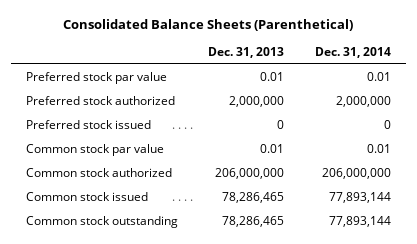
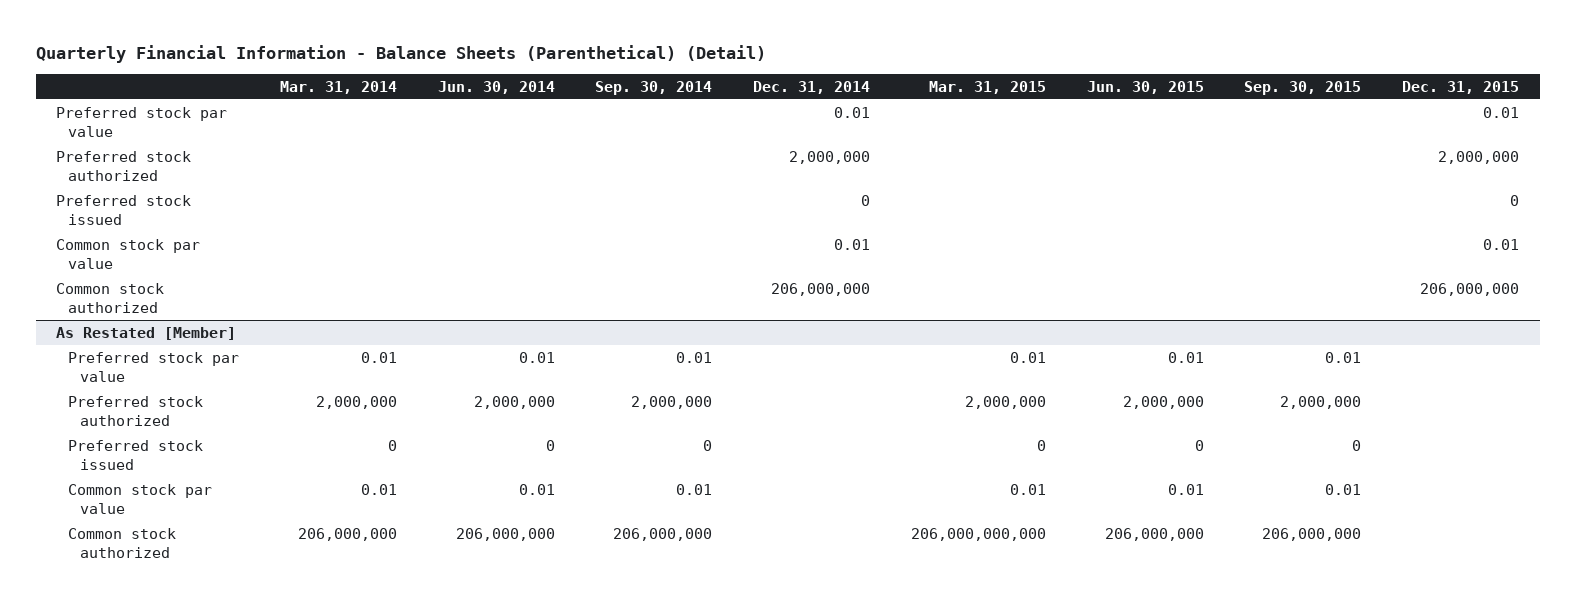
[63,18,354,31] Consolidated Balance Sheets (Parenthetical) -> [35,45,766,64] Quarterly Financial Information - Balance Sheets (Parenthetical) (Detail)
[208,47,285,59] Dec. 31, 2013 -> none
none -> [279,80,397,94] Mar. 31, 2014
none -> [437,80,555,94] Jun. 30, 2014
none -> [595,80,713,95] Sep. 30, 2014
none -> [928,80,1046,94] Mar. 31, 2015
none -> [1086,80,1204,94] Jun. 30, 2015
none -> [1244,80,1362,95] Sep. 30, 2015
none -> [1402,80,1520,94] Dec. 31, 2015
[25,192,148,202] Common stock issued -> none
[25,216,178,229] Common stock outstanding -> none
none -> [56,326,237,340] As Restated [Member]
none -> [67,351,239,383] Preferred stock par value
none -> [67,395,203,427] Preferred stock authorized
none -> [67,439,203,471] Preferred stock issued
none -> [67,483,212,515] Common stock par value
none -> [67,527,176,559] Common stock authorized

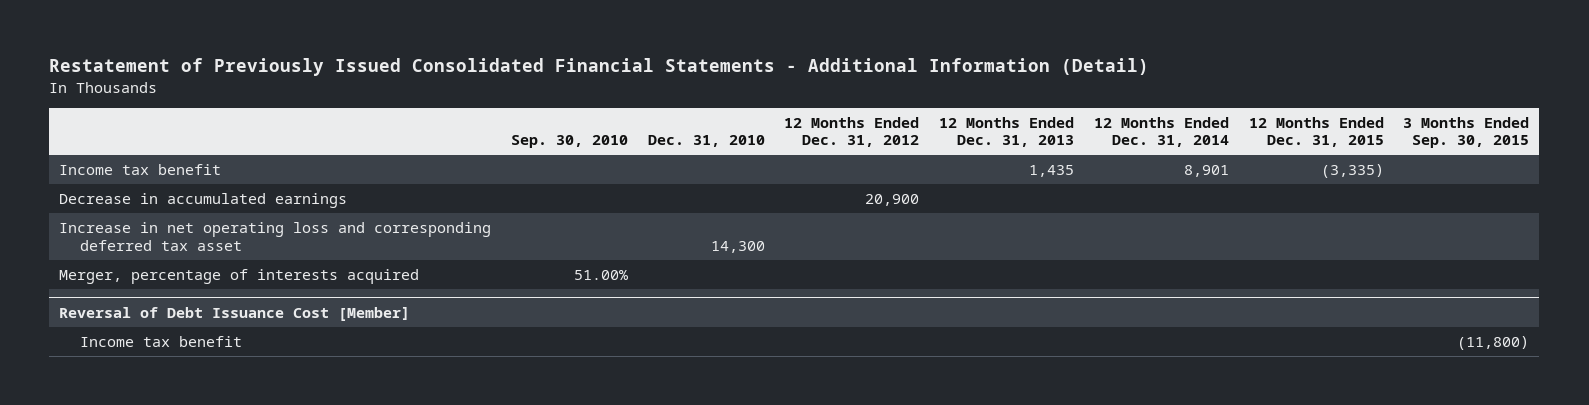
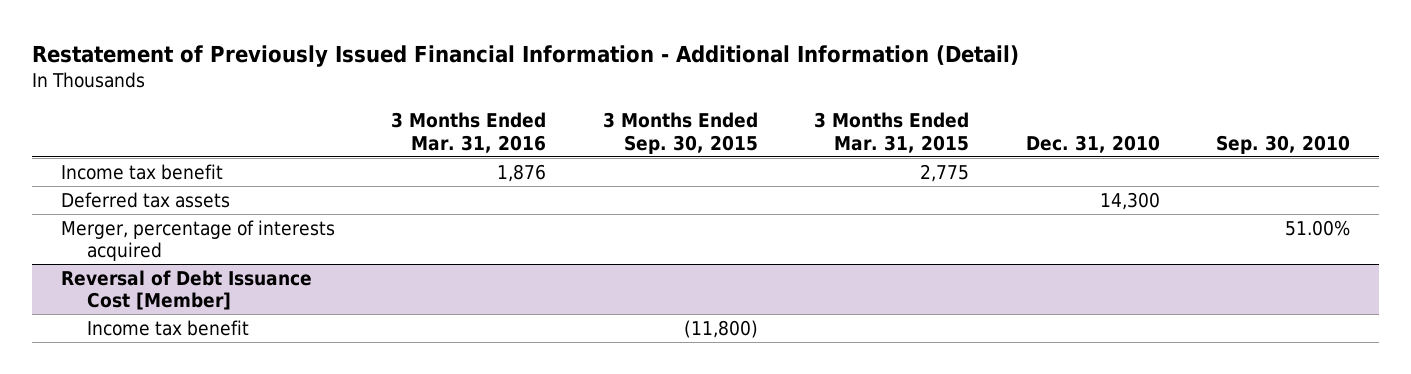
[49,58,1150,77] Restatement of Previously Issued Consolidated Financial Statements - Additional Information (Detail) -> [32,44,1020,67] Restatement of Previously Issued Financial Information - Additional Information (Detail)
[784,116,920,148] 12 Months Ended Dec. 31, 2012 -> none
[939,116,1075,148] 12 Months Ended Dec. 31, 2013 -> none
[1093,116,1229,148] 12 Months Ended Dec. 31, 2014 -> none
[1248,116,1384,148] 12 Months Ended Dec. 31, 2015 -> none
none -> [391,112,547,153] 3 Months Ended Mar. 31, 2016
none -> [814,112,970,153] 3 Months Ended Mar. 31, 2015
[59,192,348,208] Decrease in accumulated earnings -> none
[59,221,492,251] Increase in net operating loss and corresponding deferred tax asset -> [60,191,230,208] Deferred tax assets

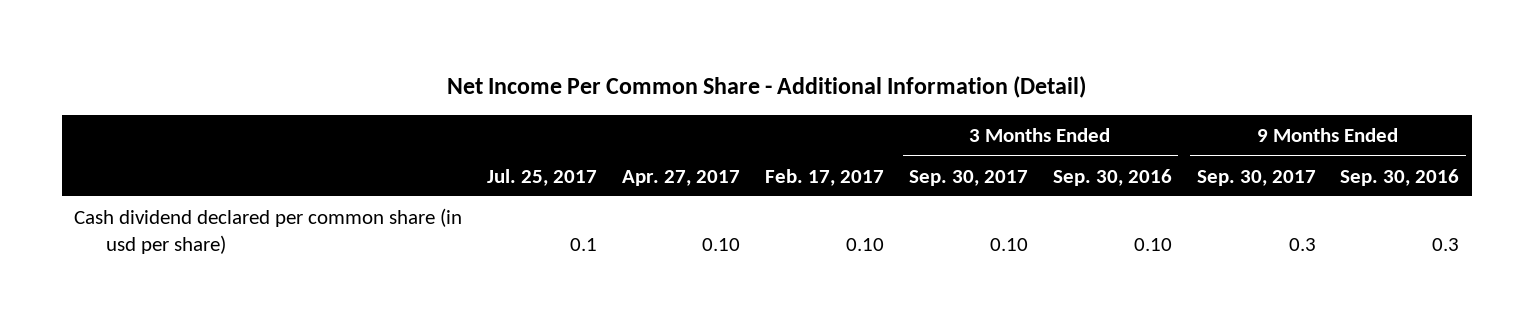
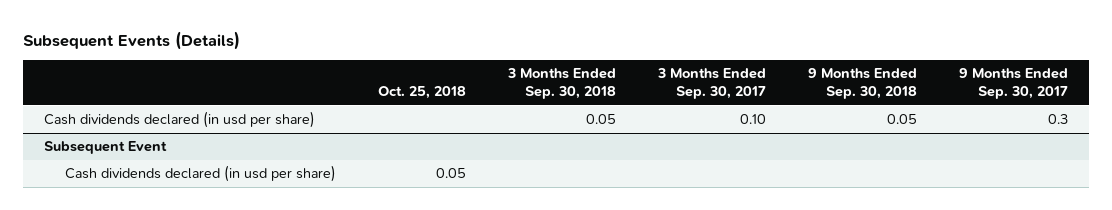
[446,76,1086,99] Net Income Per Common Share - Additional Information (Detail) -> [23,30,241,50] Subsequent Events (Details)
[487,168,598,186] Jul. 25, 2017 -> none
[621,169,740,186] Apr. 27, 2017 -> none
[764,168,884,186] Feb. 17, 2017 -> none
[1052,168,1172,186] Sep. 30, 2016 -> none
[1340,168,1460,186] Sep. 30, 2016 -> none
none -> [377,86,466,100] Oct. 25, 2018
none -> [506,68,616,100] 3 Months Ended Sep. 30, 2018
none -> [807,68,917,100] 9 Months Ended Sep. 30, 2018
[74,207,463,254] Cash dividend declared per common share (in usd per share) -> [44,111,316,129] Cash dividends declared (in usd per share)
none -> [44,141,168,155] Subsequent Event
none -> [64,165,336,183] Cash dividends declared (in usd per share)

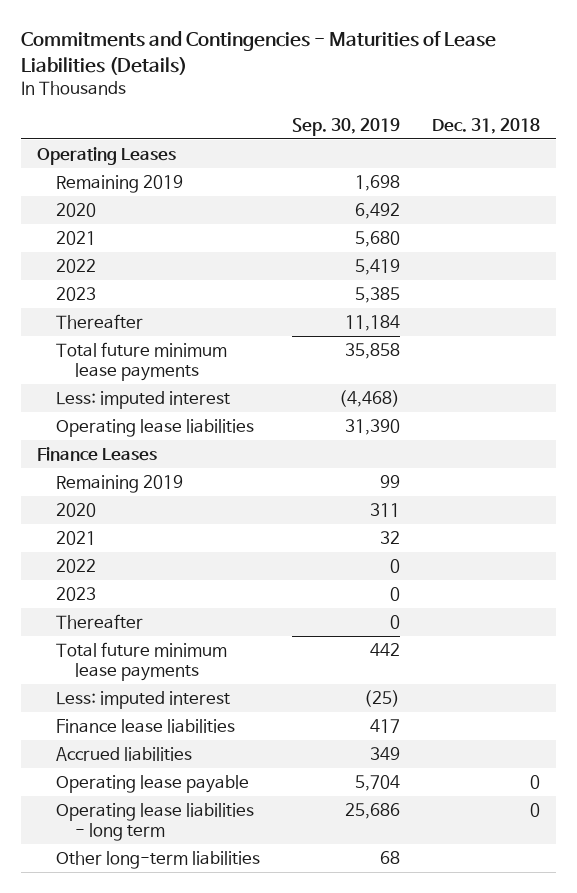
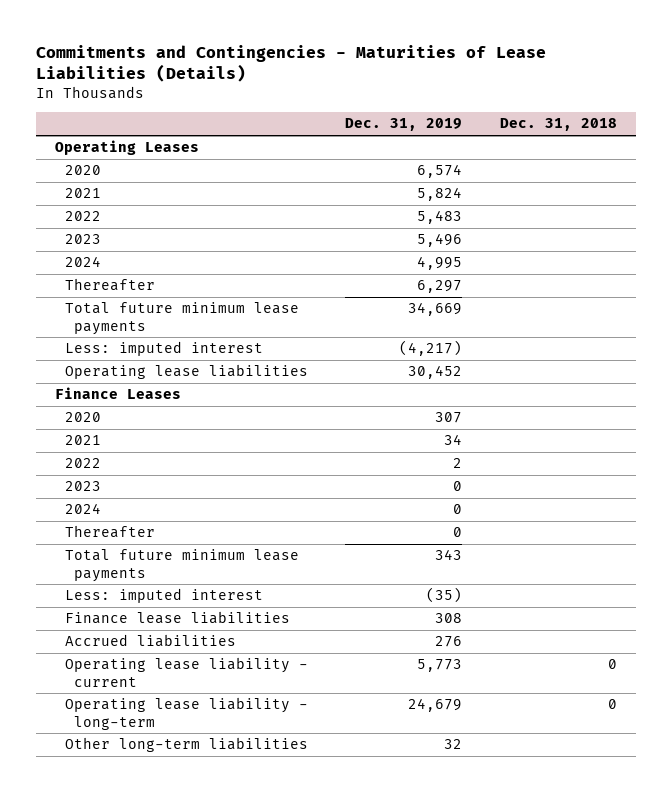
[291,117,400,136] Sep. 30, 2019 -> none
none -> [345,118,463,132] Dec. 31, 2019
[55,174,183,193] Remaining 2019 -> none
none -> [64,256,101,268] 2024
[55,474,183,493] Remaining 2019 -> none
none -> [64,503,101,515] 2024
[55,774,249,793] Operating lease payable -> [64,657,308,687] Operating lease liability - current
[55,802,254,841] Operating lease liabilities - long term -> [64,697,308,730] Operating lease liability - long-term

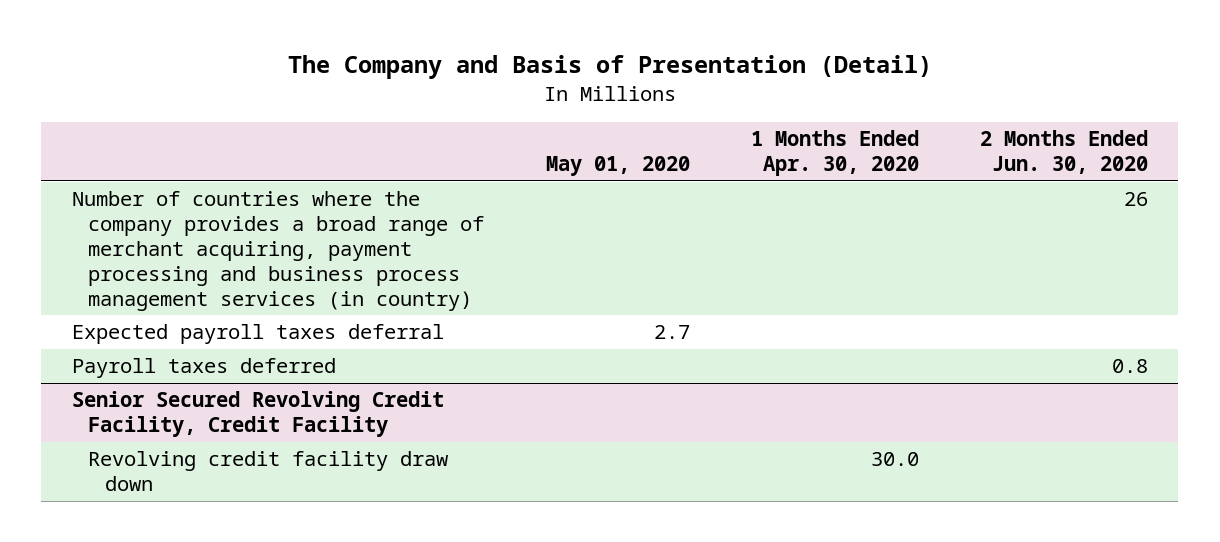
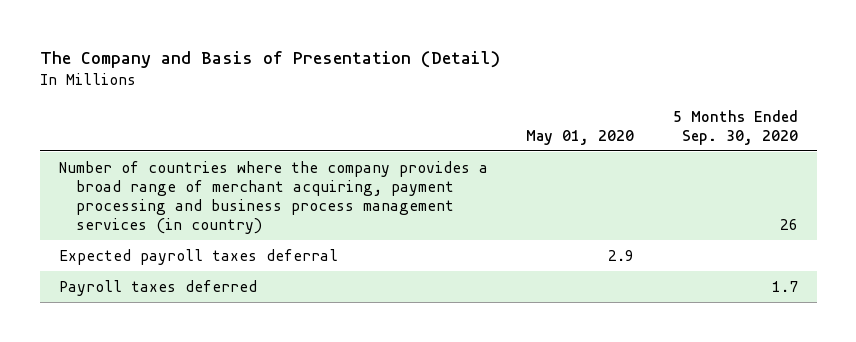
[750,130,919,176] 1 Months Ended Apr. 30, 2020 -> none
[979,130,1148,174] 2 Months Ended Jun. 30, 2020 -> none
none -> [672,109,798,145] 5 Months Ended Sep. 30, 2020
[653,325,690,340] 2.7 -> [608,249,635,261] 2.9
[71,391,444,438] Senior Secured Revolving Credit Facility, Credit Facility -> none
[88,451,449,492] Revolving credit facility draw down -> none

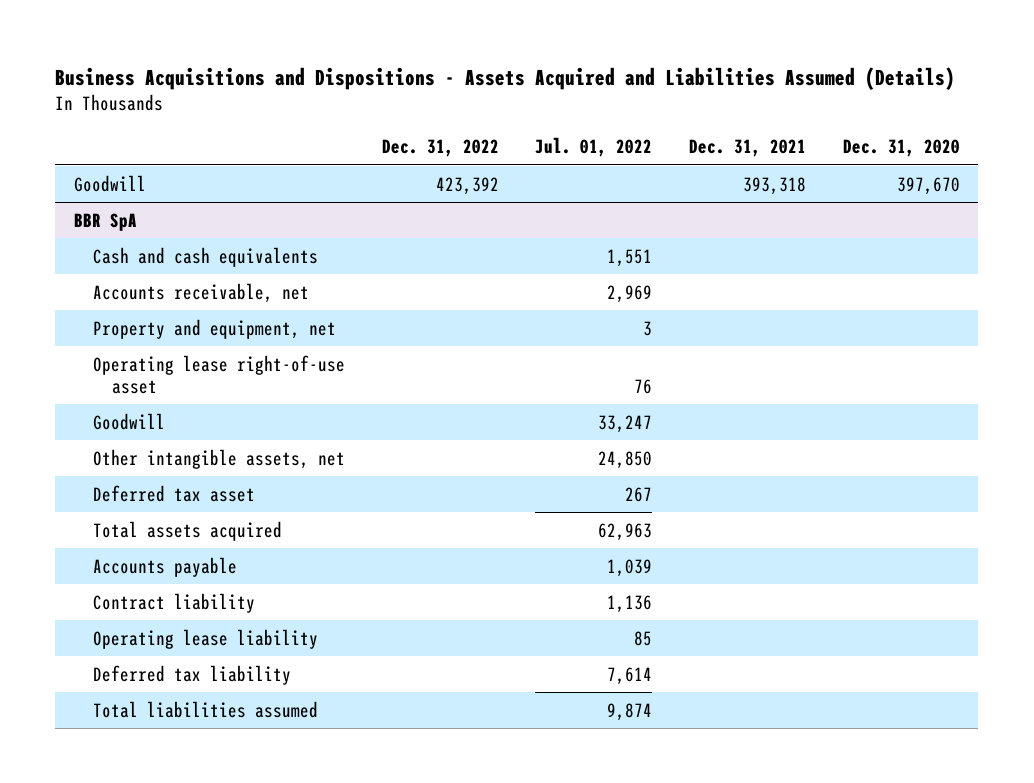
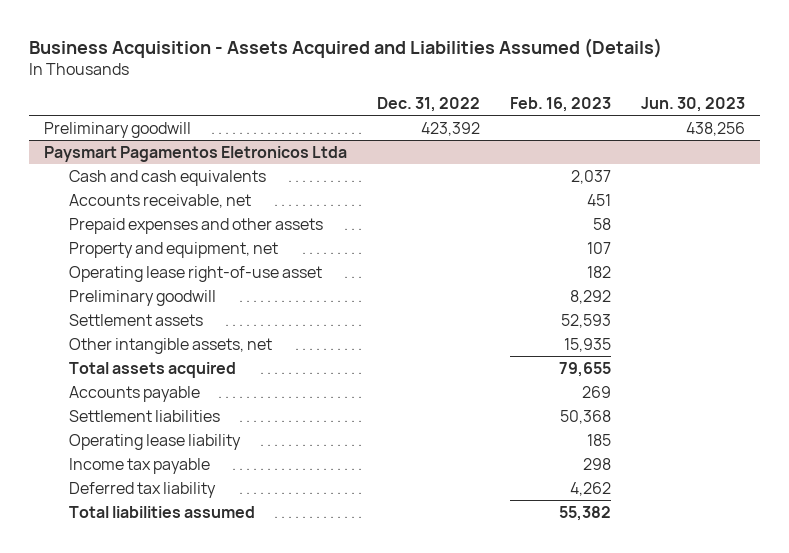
[55,66,956,90] Business Acquisitions and Dispositions - Assets Acquired and Liabilities Assumed (Details) -> [29,37,663,58] Business Acquisition - Assets Acquired and Liabilities Assumed (Details)
[535,137,653,158] Jul. 01, 2022 -> none
[689,139,807,158] Dec. 31, 2021 -> none
[843,139,961,158] Dec. 31, 2020 -> none
none -> [509,97,611,113] Feb. 16, 2023
none -> [640,97,745,113] Jun. 30, 2023
[73,212,137,231] BBR SpA -> none
[92,246,318,267] Cash and cash equivalents -> none
[92,282,309,303] Accounts receivable, net -> none
[92,318,336,339] Property and equipment, net -> none
[92,354,345,394] Operating lease right-of-use asset -> none
[92,412,165,430] Goodwill -> none
[92,448,345,469] Other intangible assets, net -> none
[92,484,255,502] Deferred tax asset -> none
[92,520,282,541] Total assets acquired -> none
[92,556,237,577] Accounts payable -> none
[92,592,255,613] Contract liability -> none
[92,628,318,649] Operating lease liability -> none
[92,664,291,685] Deferred tax liability -> none
[92,700,318,718] Total liabilities assumed -> none
[73,174,146,192] Goodwill -> [44,121,192,138] Preliminary goodwill
none -> [44,145,348,162] Paysmart Pagamentos Eletronicos Ltda
none -> [68,169,266,186] Cash and cash equivalents
none -> [68,193,251,208] Accounts receivable, net
none -> [68,217,323,234] Prepaid expenses and other assets
none -> [68,241,278,258] Property and equipment, net
none -> [68,265,322,282] Operating lease right-of-use asset
none -> [68,289,216,306] Preliminary goodwill
none -> [68,313,203,326] Settlement assets
none -> [68,337,272,354] Other intangible assets, net
none -> [68,361,236,378] Total assets acquired
none -> [68,385,200,402] Accounts payable
none -> [68,409,220,422] Settlement liabilities
none -> [68,433,241,450] Operating lease liability
none -> [68,457,210,474] Income tax payable
none -> [68,481,216,498] Deferred tax liability
none -> [68,505,255,518] Total liabilities assumed

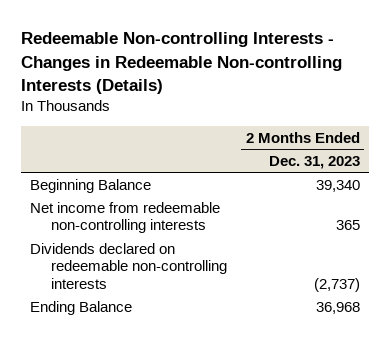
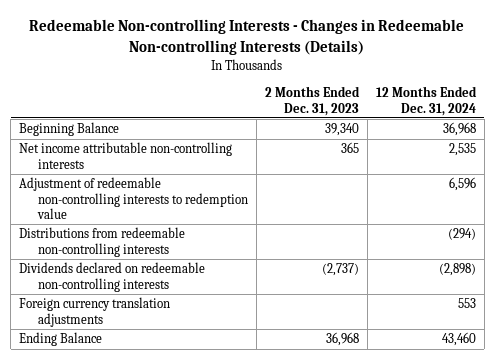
none -> [375,86,477,116] 12 Months Ended Dec. 31, 2024
[30,201,221,234] Net income from redeemable non-controlling interests -> [19,142,233,169] Net income attributable non-controlling interests
none -> [19,177,249,220] Adjustment of redeemable non-controlling interests to redemption value
none -> [19,227,186,257] Distributions from redeemable non-controlling interests
none -> [19,297,171,327] Foreign currency translation adjustments

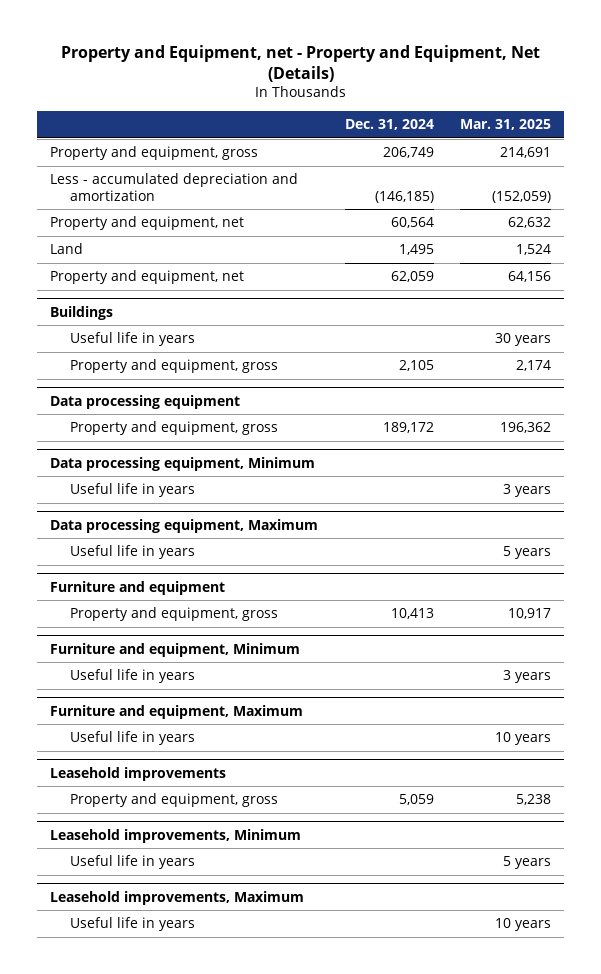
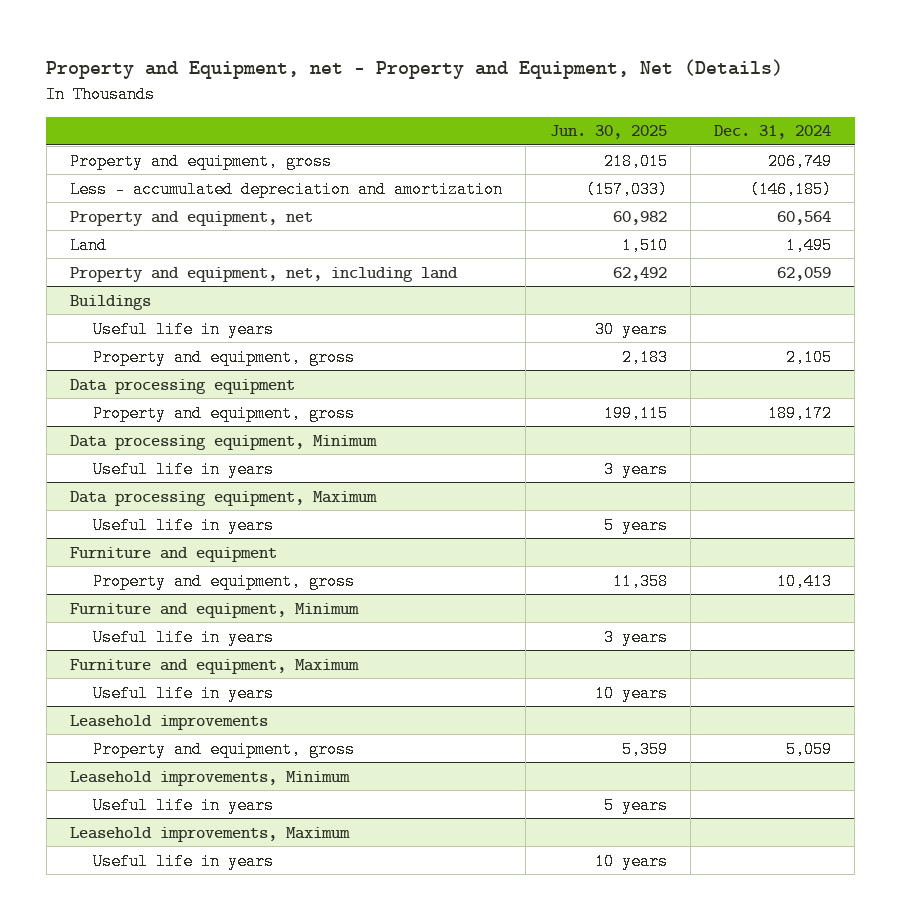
[460,119,552,131] Mar. 31, 2025 -> none
none -> [549,125,667,140] Jun. 30, 2025
[50,270,245,285] Property and equipment, net -> [70,266,459,282] Property and equipment, net, including land

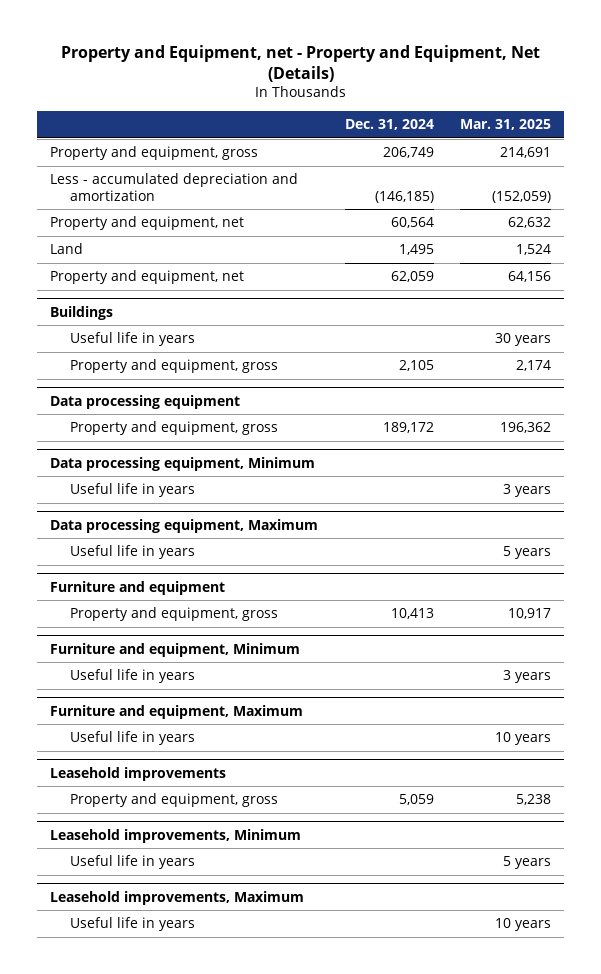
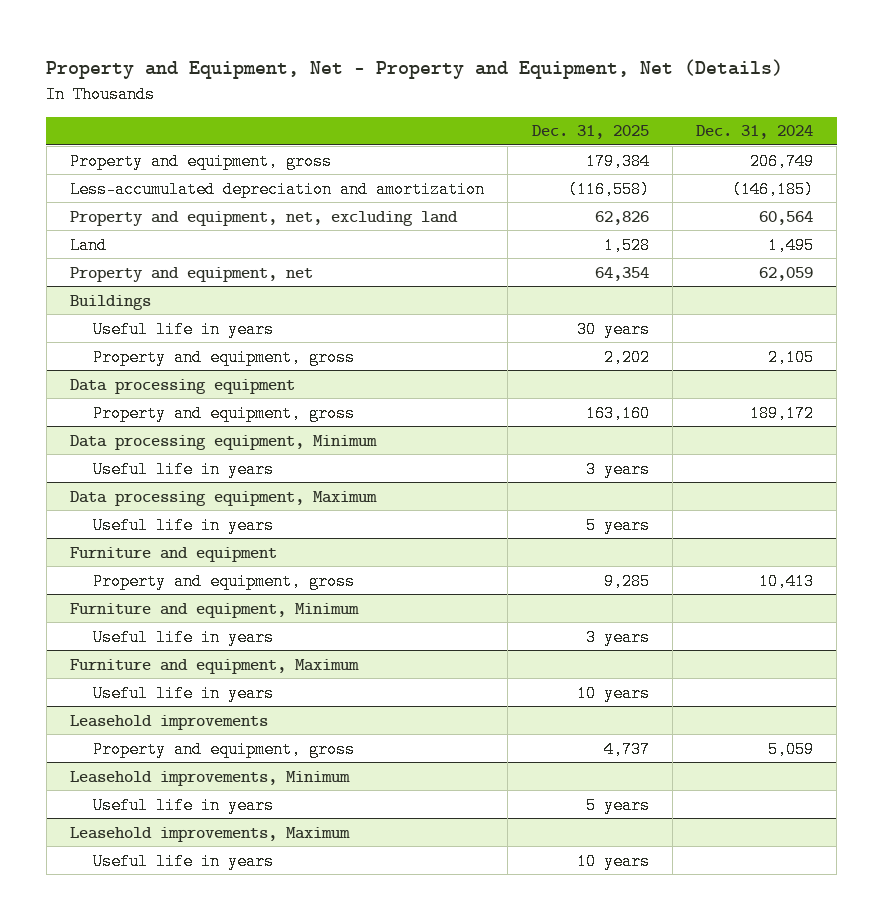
[60,45,540,83] Property and Equipment, net - Property and Equipment, Net (Details) -> [46,59,784,80] Property and Equipment, Net - Property and Equipment, Net (Details)
[460,119,552,131] Mar. 31, 2025 -> none
none -> [531,125,649,140] Dec. 31, 2025
[50,173,299,201] Less - accumulated depreciation and amortization -> [70,180,486,198] Less-accumulated depreciation and amortization
[50,216,245,231] Property and equipment, net -> [70,210,459,226] Property and equipment, net, excluding land

